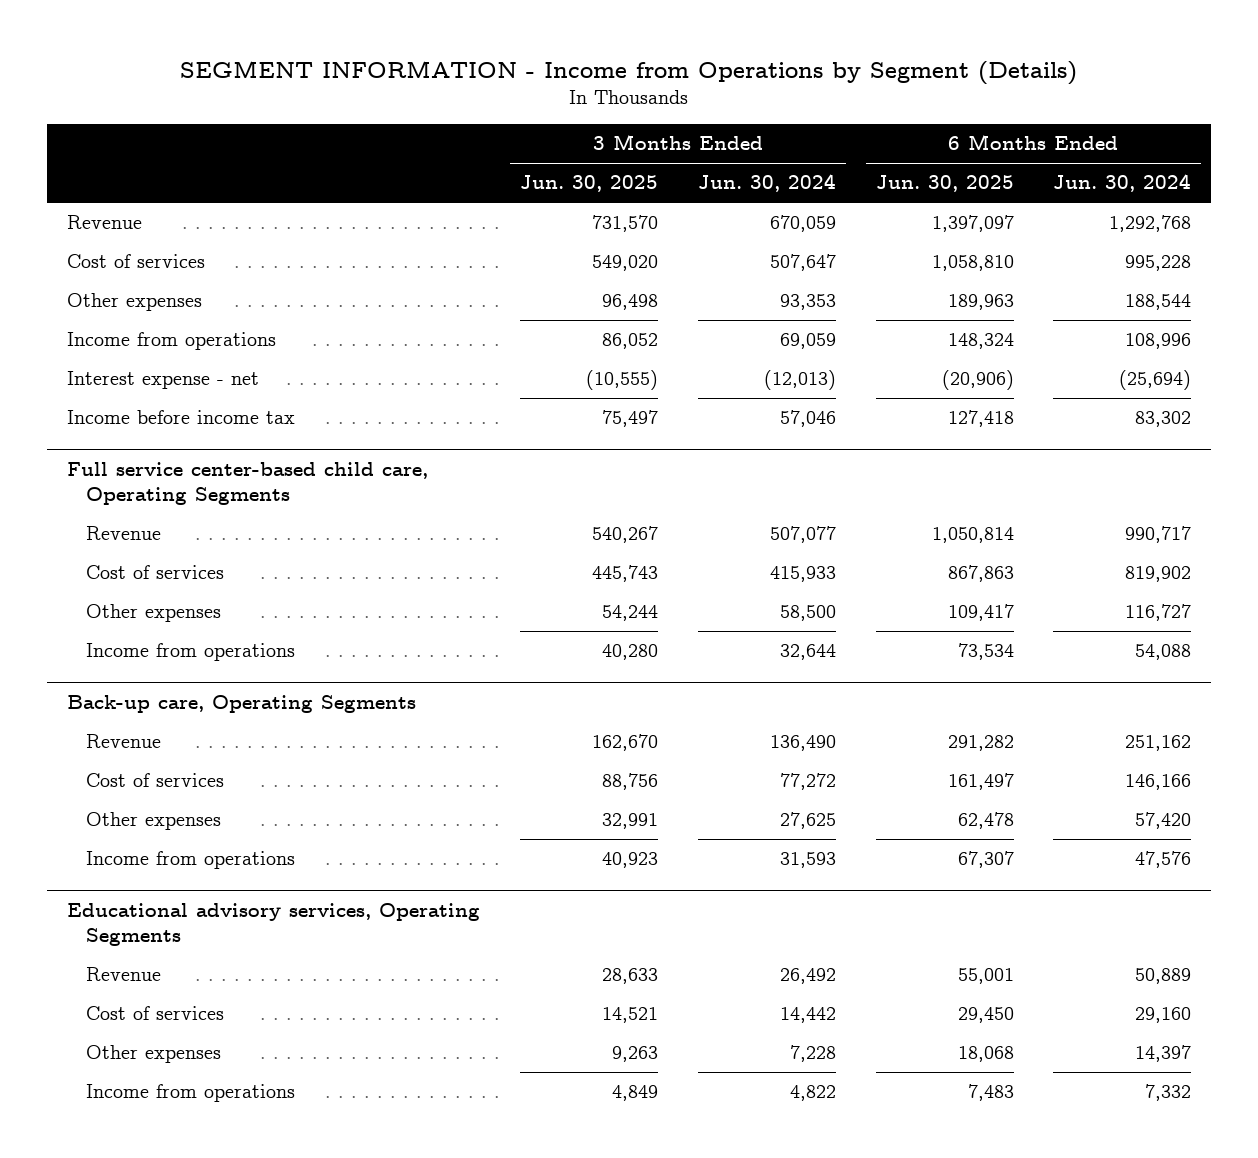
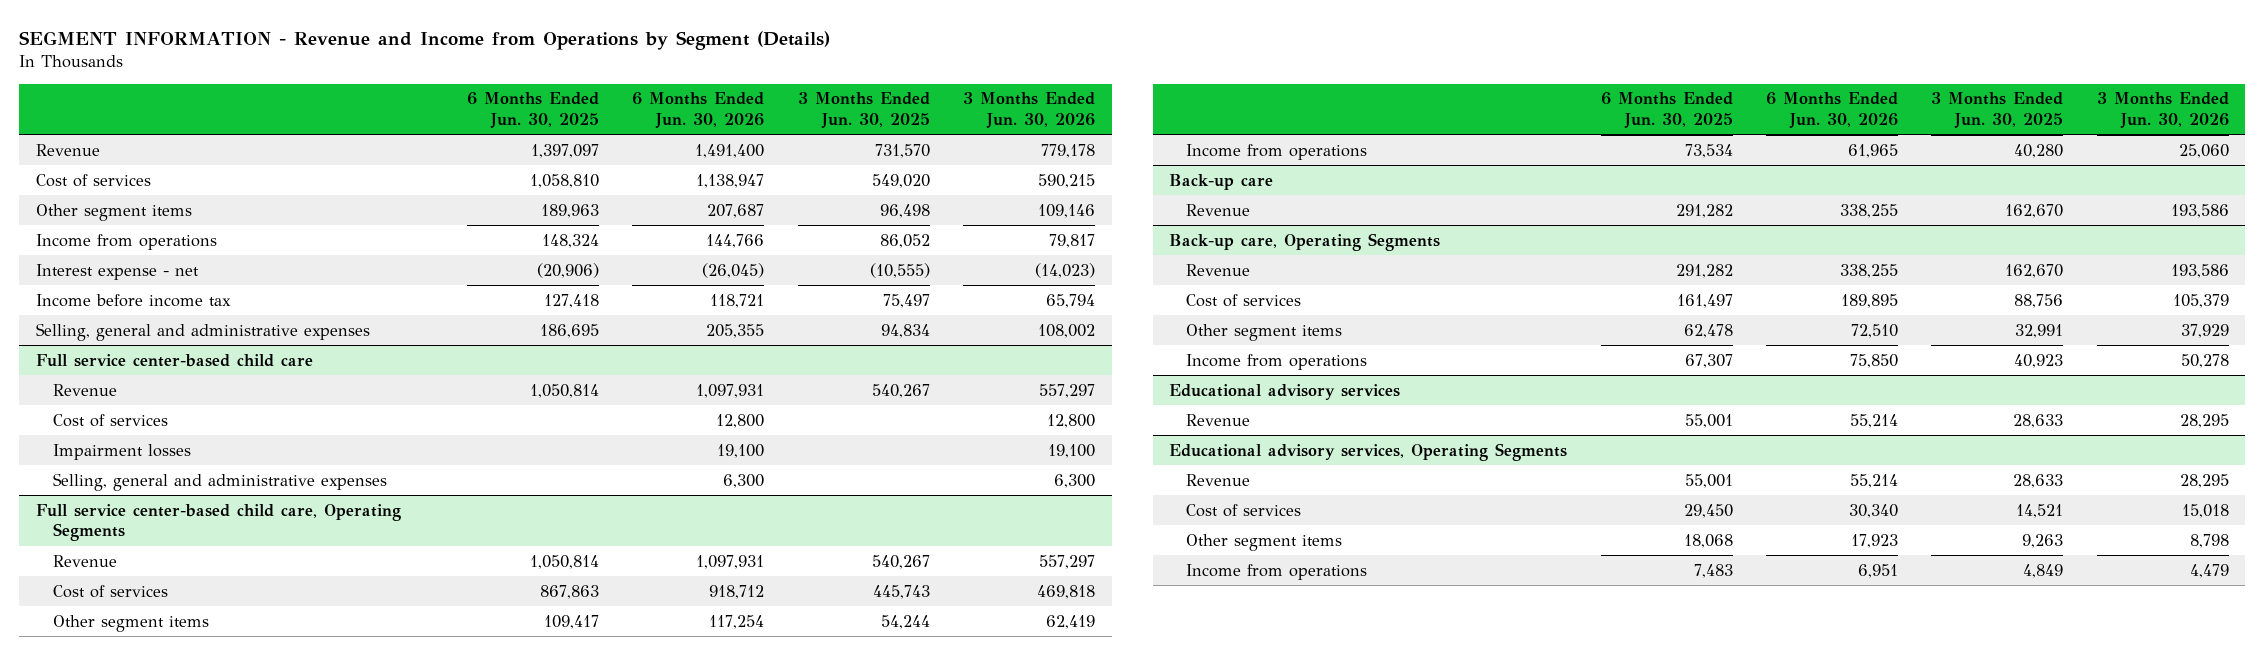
[180,60,1078,85] SEGMENT INFORMATION - Income from Operations by Segment (Details) -> [19,30,831,50] SEGMENT INFORMATION - Revenue and Income from Operations by Segment (Details)
[697,174,836,193] Jun. 30, 2024 -> none
[1053,174,1192,193] Jun. 30, 2024 -> none
none -> [632,92,765,128] 6 Months Ended Jun. 30, 2026
none -> [962,92,1095,128] 3 Months Ended Jun. 30, 2026
[67,293,203,312] Other expenses -> [35,203,192,221] Other segment items
none -> [35,322,370,341] Selling, general and administrative expenses
none -> [35,353,313,367] Full service center-based child care
none -> [52,383,117,396] Revenue
none -> [52,413,168,427] Cost of services
none -> [52,443,191,460] Impairment losses
none -> [52,472,387,491] Selling, general and administrative expenses
[85,604,221,623] Other expenses -> [52,614,209,632] Other segment items
none -> [1169,173,1274,190] Back-up care
none -> [1186,203,1251,216] Revenue
[85,812,221,831] Other expenses -> [1186,323,1343,341] Other segment items
none -> [1169,383,1401,400] Educational advisory services
none -> [1186,413,1251,426] Revenue
[85,1045,221,1064] Other expenses -> [1186,533,1343,551] Other segment items

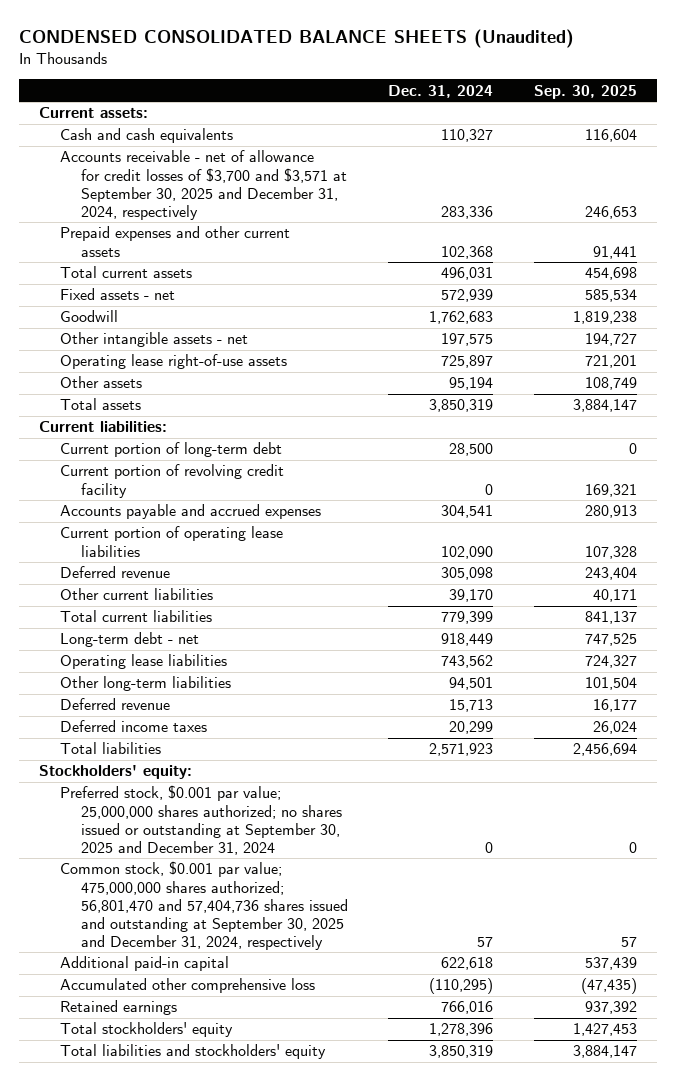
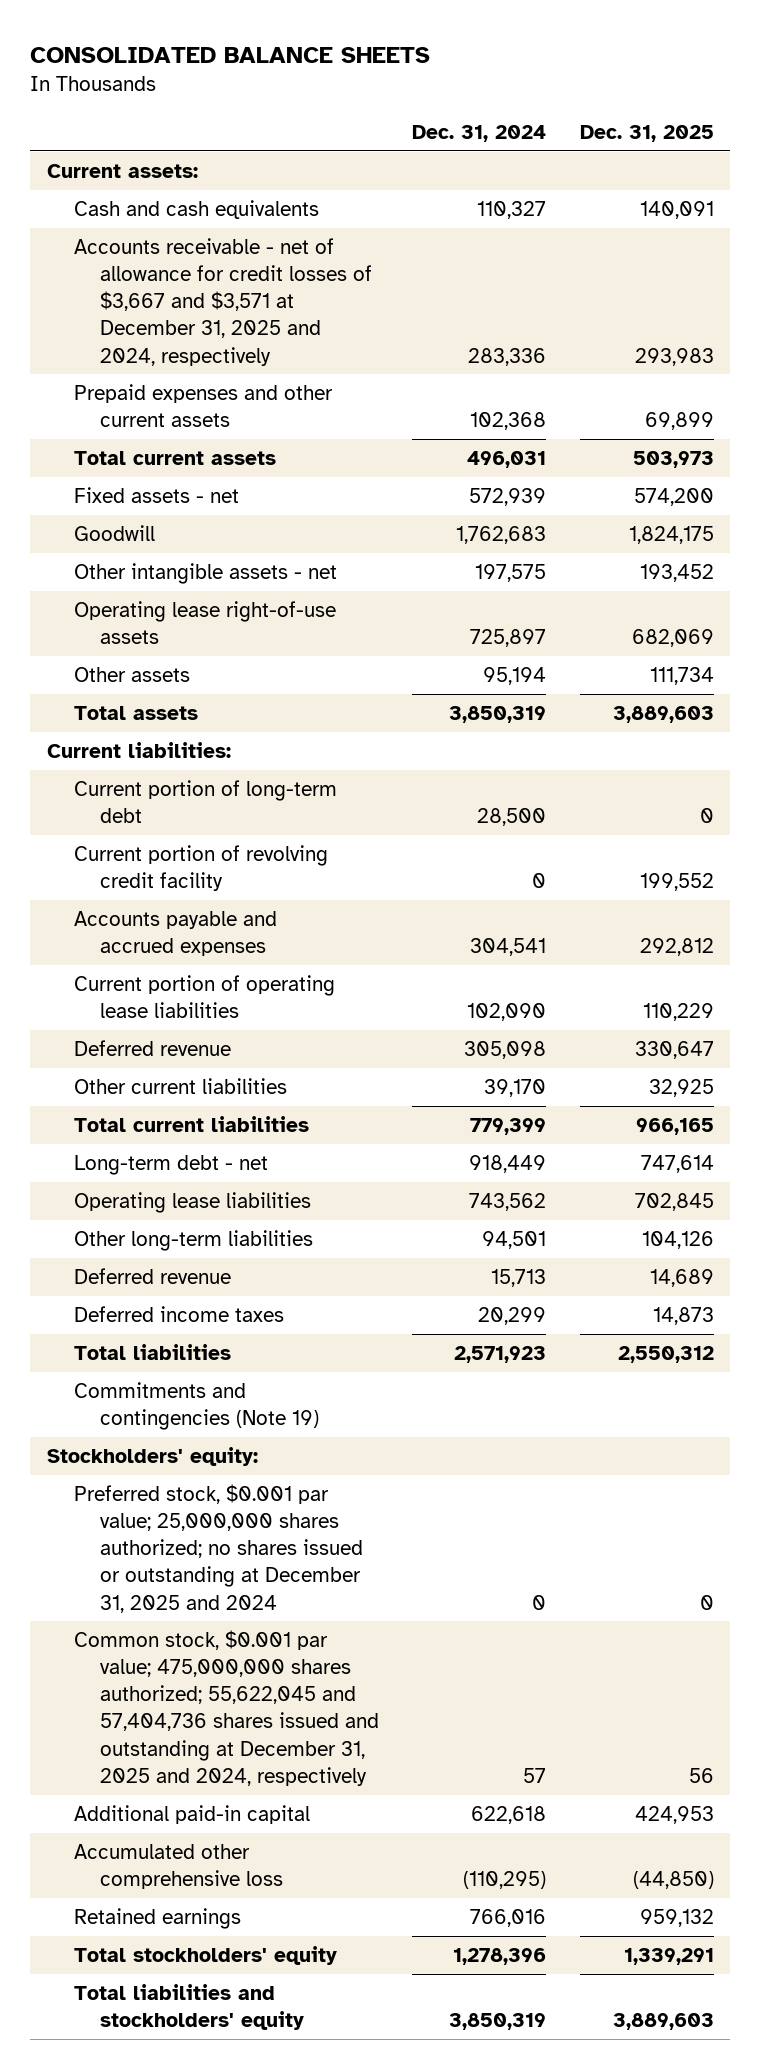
[19,29,575,49] CONDENSED CONSOLIDATED BALANCE SHEETS (Unaudited) -> [30,47,431,64] CONSOLIDATED BALANCE SHEETS
[534,84,638,99] Sep. 30, 2025 -> none
none -> [579,124,714,142] Dec. 31, 2025
[60,150,347,220] Accounts receivable - net of allowance for credit losses of $3,700 and $3,571 at September 30, 2025 and December 31, 2024, respectively -> [73,238,372,366] Accounts receivable - net of allowance for credit losses of $3,667 and $3,571 at December 31, 2025 and 2024, respectively
none -> [73,1382,319,1431] Commitments and contingencies (Note 19)
[60,785,342,855] Preferred stock, $0.001 par value; 25,000,000 shares authorized; no shares issued or outstanding at September 30, 2025 and December 31, 2024 -> [73,1484,363,1613] Preferred stock, $0.001 par value; 25,000,000 shares authorized; no shares issued or outstanding at December 31, 2025 and 2024
[60,861,348,950] Common stock, $0.001 par value; 475,000,000 shares authorized; 56,801,470 and 57,404,736 shares issued and outstanding at September 30, 2025 and December 31, 2024, respectively -> [73,1630,379,1786] Common stock, $0.001 par value; 475,000,000 shares authorized; 55,622,045 and 57,404,736 shares issued and outstanding at December 31, 2025 and 2024, respectively

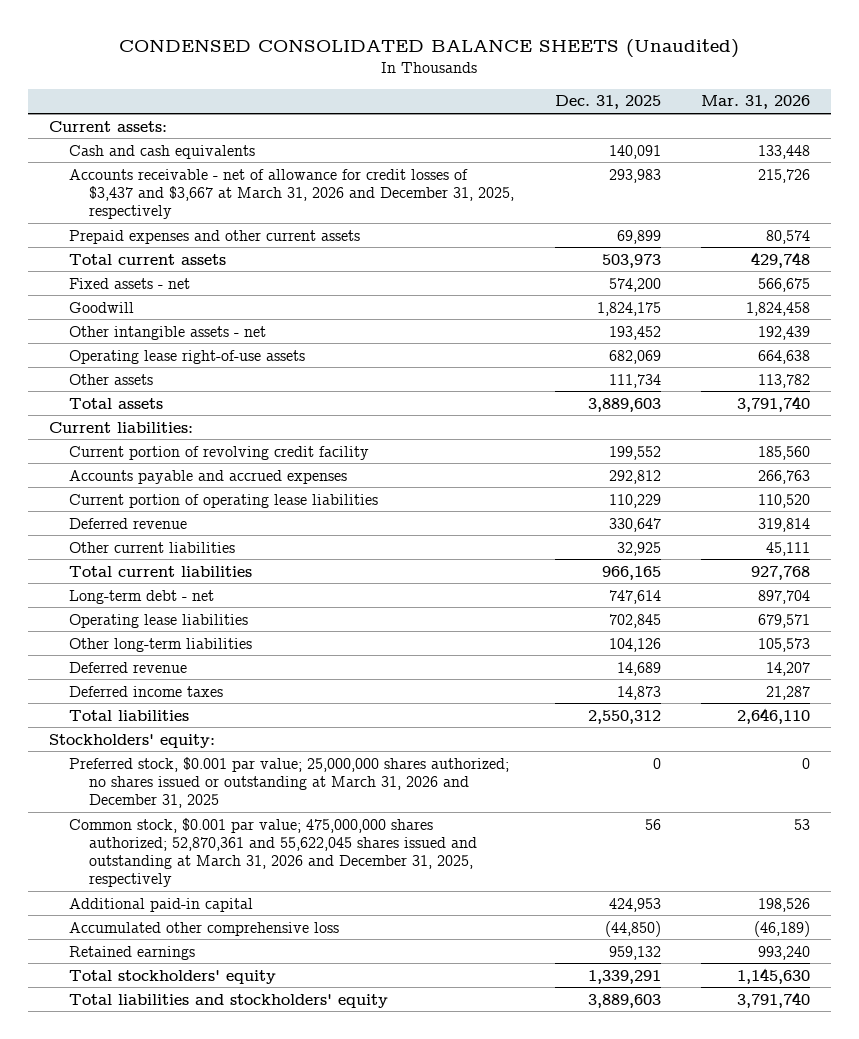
[30,47,431,64] CONSOLIDATED BALANCE SHEETS -> [119,39,740,59] CONDENSED CONSOLIDATED BALANCE SHEETS (Unaudited)
[412,124,547,142] Dec. 31, 2024 -> none
none -> [701,95,811,110] Mar. 31, 2026
[73,238,372,366] Accounts receivable - net of allowance for credit losses of $3,667 and $3,571 at December 31, 2025 and 2024, respectively -> [68,168,514,219] Accounts receivable - net of allowance for credit losses of $3,437 and $3,667 at March 31, 2026 and December 31, 2025, respectively
[73,780,337,824] Current portion of long-term debt -> none
[73,1382,319,1431] Commitments and contingencies (Note 19) -> none
[73,1484,363,1613] Preferred stock, $0.001 par value; 25,000,000 shares authorized; no shares issued or outstanding at December 31, 2025 and 2024 -> [68,756,509,808] Preferred stock, $0.001 par value; 25,000,000 shares authorized; no shares issued or outstanding at March 31, 2026 and December 31, 2025
[73,1630,379,1786] Common stock, $0.001 par value; 475,000,000 shares authorized; 55,622,045 and 57,404,736 shares issued and outstanding at December 31, 2025 and 2024, respectively -> [68,817,477,887] Common stock, $0.001 par value; 475,000,000 shares authorized; 52,870,361 and 55,622,045 shares issued and outstanding at March 31, 2026 and December 31, 2025, respectively

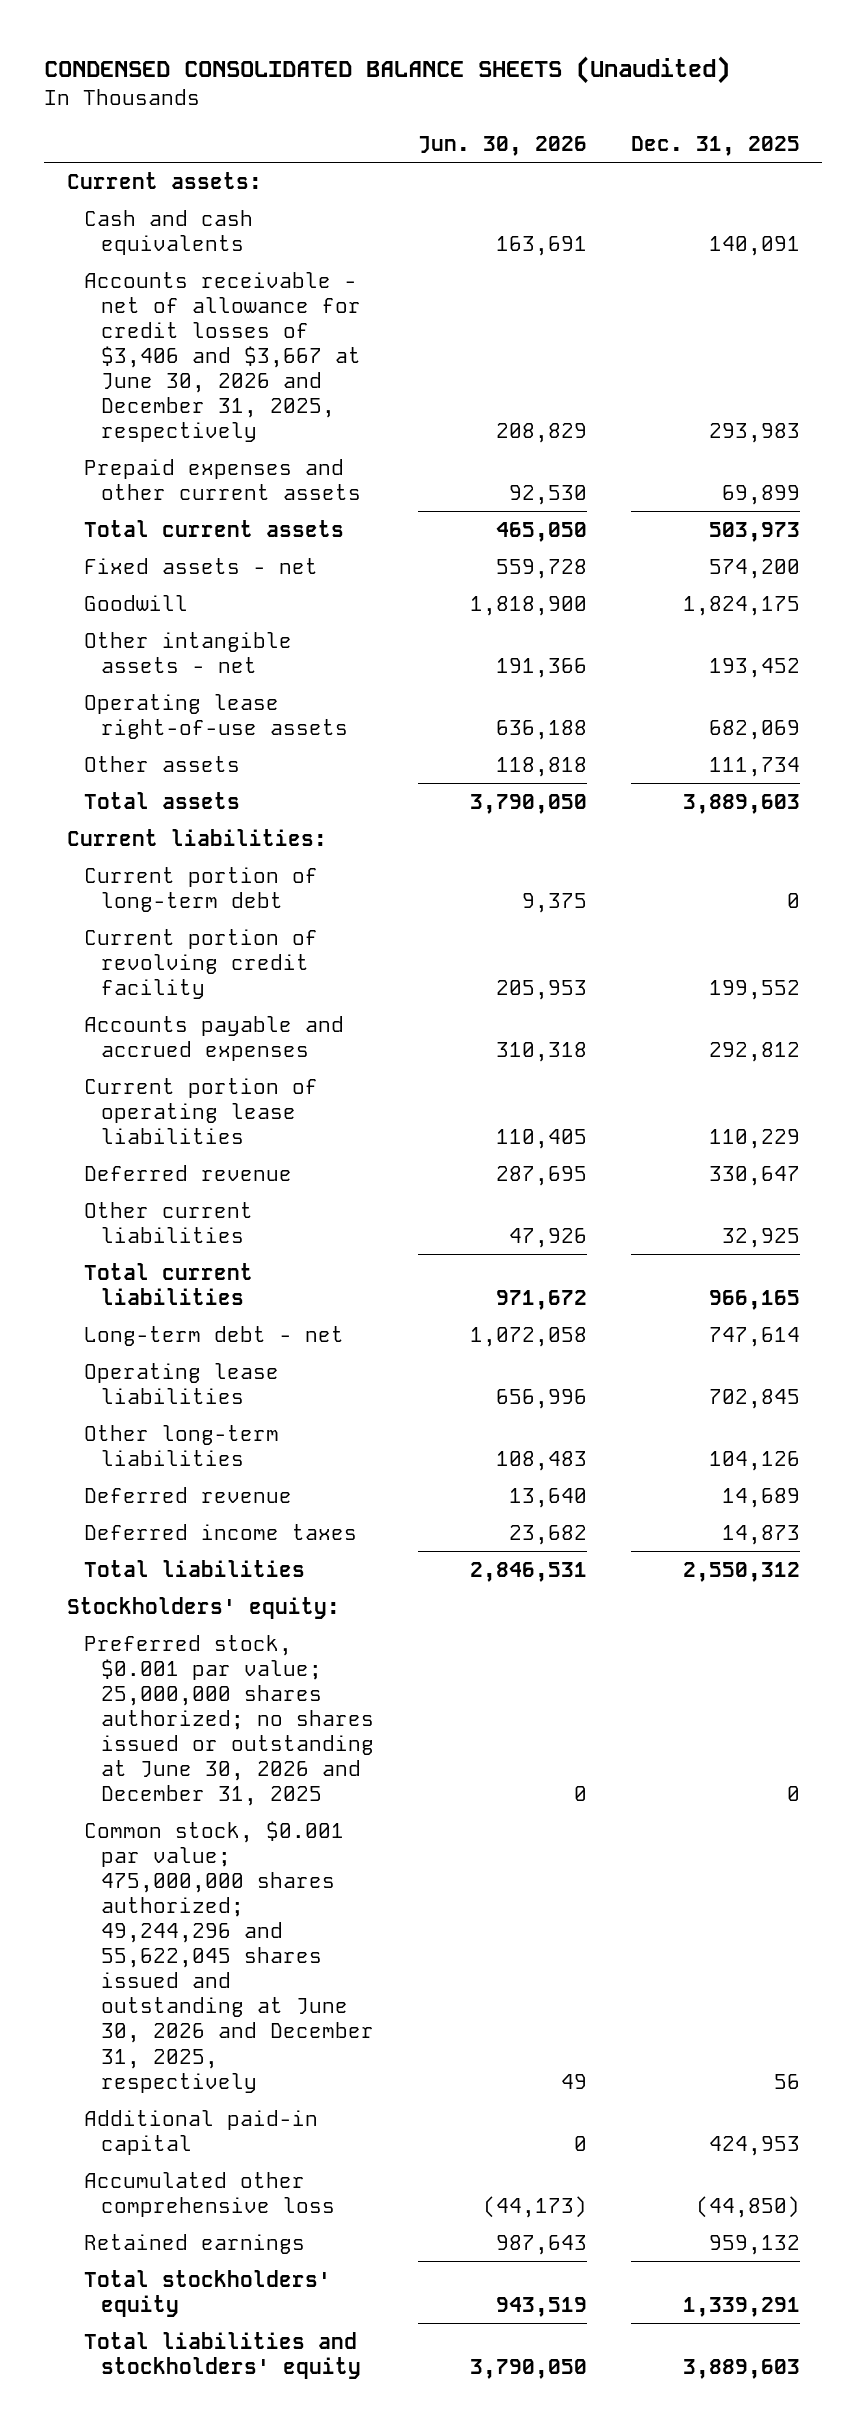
[701,95,811,110] Mar. 31, 2026 -> none
none -> [417,136,587,157] Jun. 30, 2026
[68,168,514,219] Accounts receivable - net of allowance for credit losses of $3,437 and $3,667 at March 31, 2026 and December 31, 2025, respectively -> [83,271,361,443] Accounts receivable - net of allowance for credit losses of $3,406 and $3,667 at June 30, 2026 and December 31, 2025, respectively
none -> [83,866,318,912] Current portion of long-term debt
[68,756,509,808] Preferred stock, $0.001 par value; 25,000,000 shares authorized; no shares issued or outstanding at March 31, 2026 and December 31, 2025 -> [83,1634,374,1807] Preferred stock, $0.001 par value; 25,000,000 shares authorized; no shares issued or outstanding at June 30, 2026 and December 31, 2025
[68,817,477,887] Common stock, $0.001 par value; 475,000,000 shares authorized; 52,870,361 and 55,622,045 shares issued and outstanding at March 31, 2026 and December 31, 2025, respectively -> [83,1820,374,2093] Common stock, $0.001 par value; 475,000,000 shares authorized; 49,244,296 and 55,622,045 shares issued and outstanding at June 30, 2026 and December 31, 2025, respectively

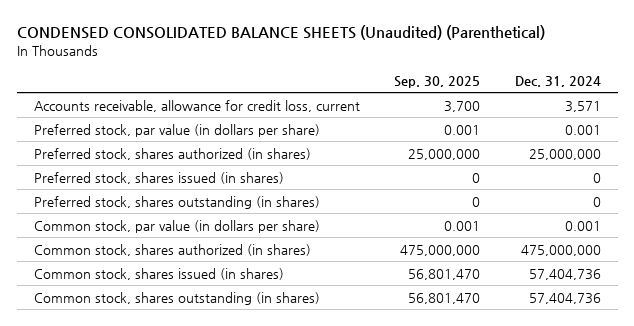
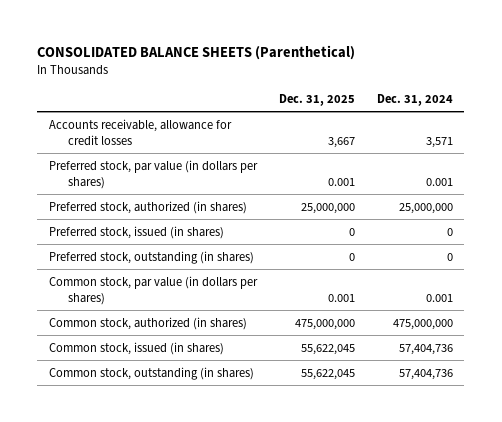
[16,24,545,40] CONDENSED CONSOLIDATED BALANCE SHEETS (Unaudited) (Parenthetical) -> [37,44,356,60] CONSOLIDATED BALANCE SHEETS (Parenthetical)
[394,75,481,88] Sep. 30, 2025 -> none
none -> [278,93,355,106] Dec. 31, 2025
[33,99,360,112] Accounts receivable, allowance for credit loss, current -> [48,118,232,146] Accounts receivable, allowance for credit losses
[33,123,320,137] Preferred stock, par value (in dollars per share) -> [48,159,258,189] Preferred stock, par value (in dollars per shares)
[33,147,311,160] Preferred stock, shares authorized (in shares) -> [48,200,247,214] Preferred stock, authorized (in shares)
[33,171,284,184] Preferred stock, shares issued (in shares) -> [48,225,224,239] Preferred stock, issued (in shares)
[33,195,320,209] Preferred stock, shares outstanding (in shares) -> [48,250,254,264] Preferred stock, outstanding (in shares)
[33,219,320,233] Common stock, par value (in dollars per share) -> [48,275,258,305] Common stock, par value (in dollars per shares)
[33,243,311,256] Common stock, shares authorized (in shares) -> [48,316,247,330] Common stock, authorized (in shares)
[33,267,284,280] Common stock, shares issued (in shares) -> [48,341,224,355] Common stock, issued (in shares)
[33,291,320,305] Common stock, shares outstanding (in shares) -> [48,366,254,380] Common stock, outstanding (in shares)

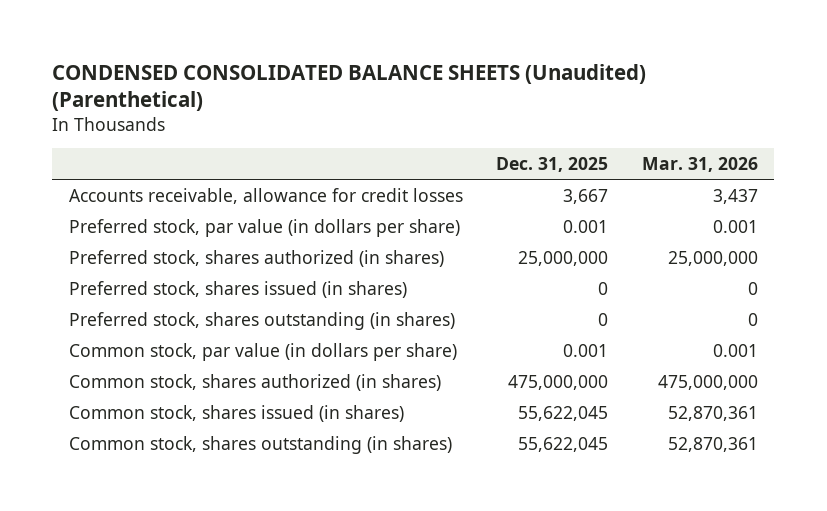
[37,44,356,60] CONSOLIDATED BALANCE SHEETS (Parenthetical) -> [52,63,647,112] CONDENSED CONSOLIDATED BALANCE SHEETS (Unaudited) (Parenthetical)
[377,93,454,106] Dec. 31, 2024 -> none
none -> [641,157,758,173] Mar. 31, 2026
[48,159,258,189] Preferred stock, par value (in dollars per shares) -> [68,218,460,237] Preferred stock, par value (in dollars per share)
[48,200,247,214] Preferred stock, authorized (in shares) -> [68,249,444,267] Preferred stock, shares authorized (in shares)
[48,225,224,239] Preferred stock, issued (in shares) -> [68,280,407,298] Preferred stock, shares issued (in shares)
[48,250,254,264] Preferred stock, outstanding (in shares) -> [68,311,455,330] Preferred stock, shares outstanding (in shares)
[48,275,258,305] Common stock, par value (in dollars per shares) -> [68,342,457,361] Common stock, par value (in dollars per share)
[48,316,247,330] Common stock, authorized (in shares) -> [68,373,441,391] Common stock, shares authorized (in shares)
[48,341,224,355] Common stock, issued (in shares) -> [68,404,404,422] Common stock, shares issued (in shares)
[48,366,254,380] Common stock, outstanding (in shares) -> [68,435,452,454] Common stock, shares outstanding (in shares)

